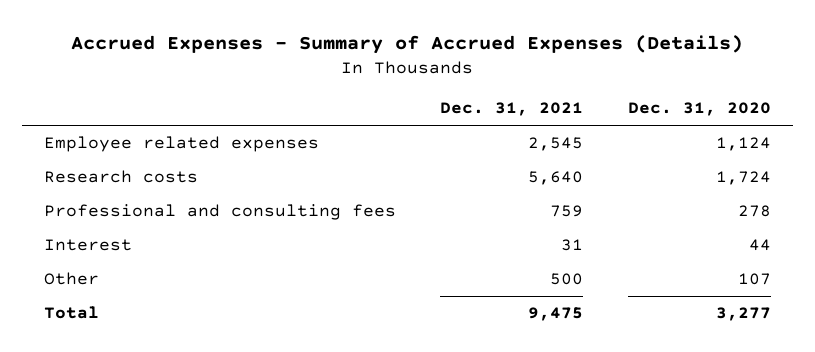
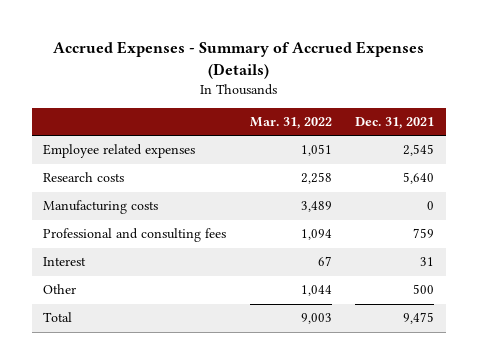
[627,102,771,117] Dec. 31, 2020 -> none
none -> [249,116,332,129] Mar. 31, 2022
none -> [43,200,159,215] Manufacturing costs

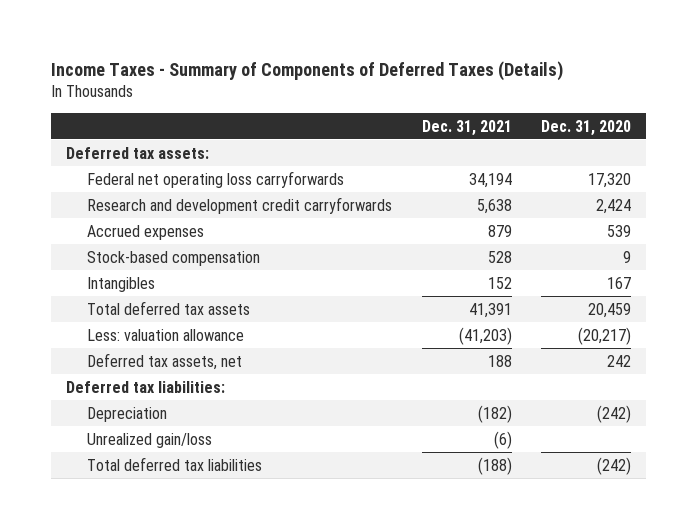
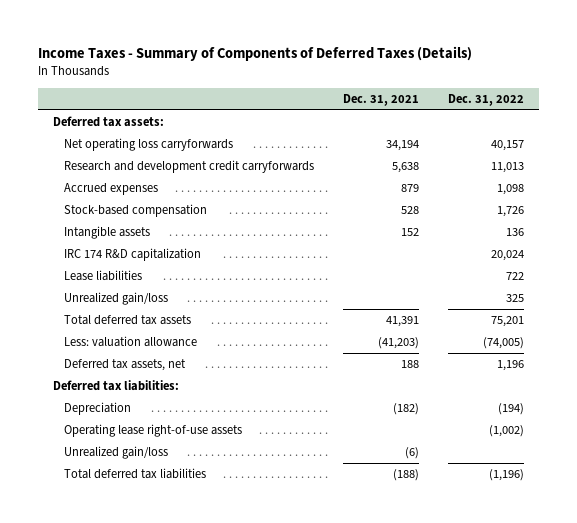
[540,119,631,136] Dec. 31, 2020 -> none
none -> [448,93,525,106] Dec. 31, 2022
[87,170,345,188] Federal net operating loss carryforwards -> [63,138,233,152] Net operating loss carryforwards
[87,276,156,292] Intangibles -> [63,226,150,240] Intangible assets
none -> [63,248,201,262] IRC 174 R&D capitalization
none -> [63,270,142,282] Lease liabilities
none -> [63,292,168,306] Unrealized gain/loss
none -> [63,424,242,438] Operating lease right-of-use assets

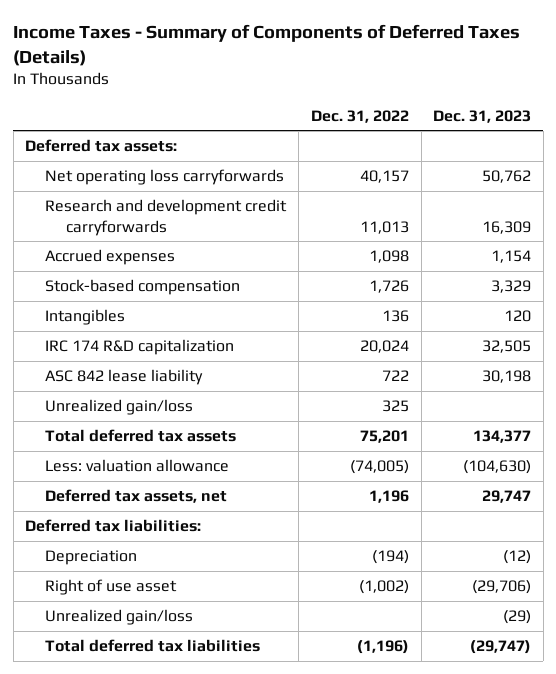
[343,93,420,106] Dec. 31, 2021 -> none
none -> [433,109,532,123] Dec. 31, 2023
[63,226,150,240] Intangible assets -> [45,309,126,326] Intangibles
[63,270,142,282] Lease liabilities -> [45,369,204,386] ASC 842 lease liability
[63,424,242,438] Operating lease right-of-use assets -> [45,579,178,596] Right of use asset

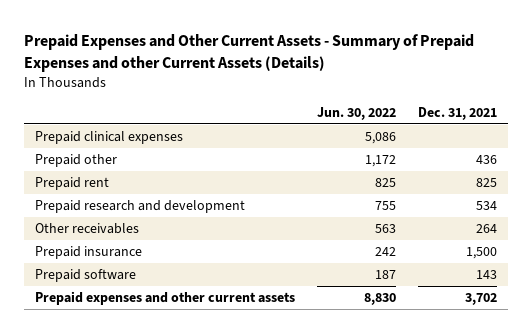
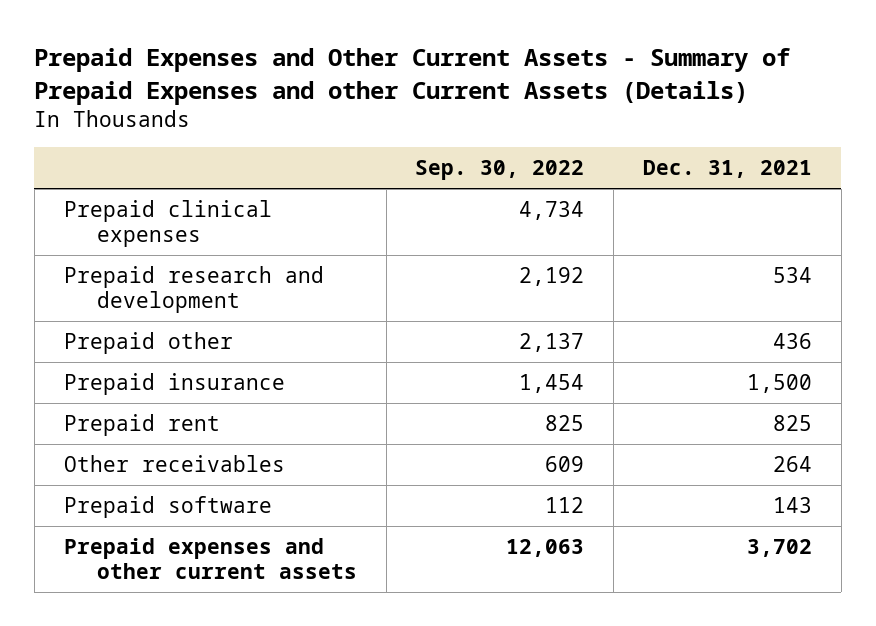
[317,107,397,121] Jun. 30, 2022 -> none
none -> [415,160,585,181] Sep. 30, 2022
[35,200,246,214] Prepaid research and development -> [63,265,324,313] Prepaid research and development
[35,246,143,260] Prepaid insurance -> [63,372,285,395] Prepaid insurance

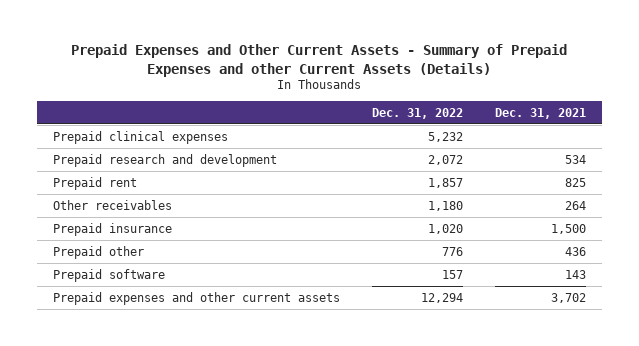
[415,160,585,181] Sep. 30, 2022 -> none
none -> [371,107,463,119] Dec. 31, 2022
[63,372,285,395] Prepaid insurance -> [53,222,173,236] Prepaid insurance
[63,331,233,354] Prepaid other -> [53,245,145,259] Prepaid other

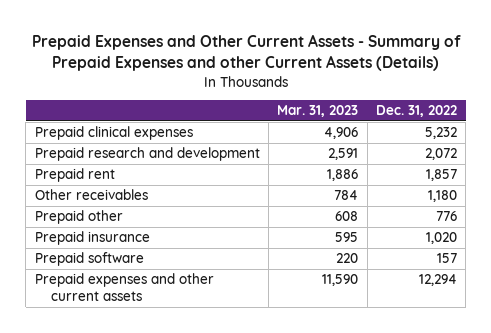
[494,107,586,119] Dec. 31, 2021 -> none
none -> [277,105,359,118] Mar. 31, 2023
[53,222,173,236] Prepaid insurance -> [34,231,150,246] Prepaid insurance

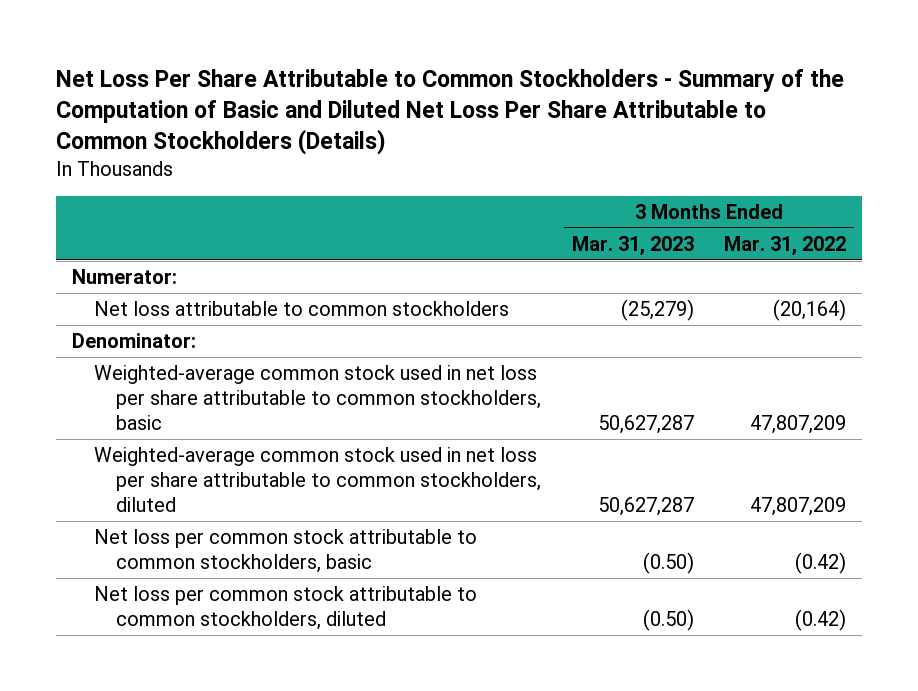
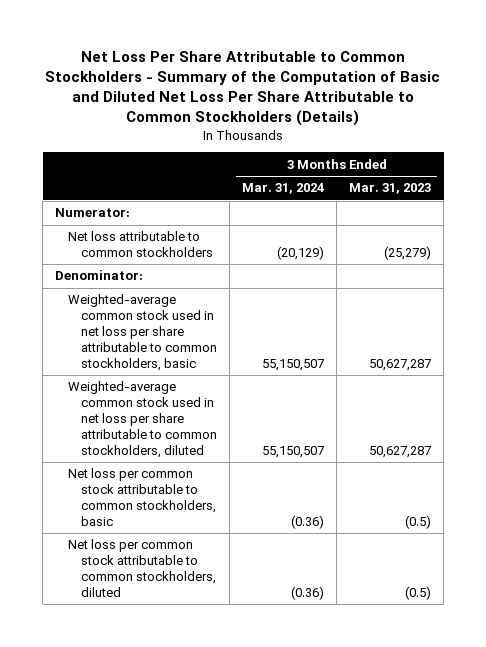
[724,236,847,257] Mar. 31, 2022 -> none
none -> [242,183,325,195] Mar. 31, 2024
[642,551,694,574] (0.50) -> [405,514,432,529] (0.5)
[642,608,694,631] (0.50) -> [405,585,432,600] (0.5)

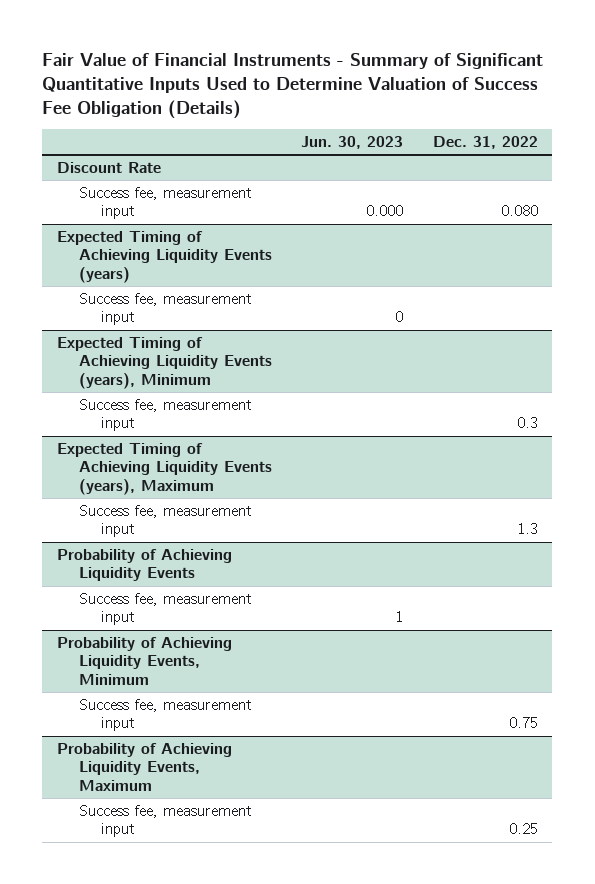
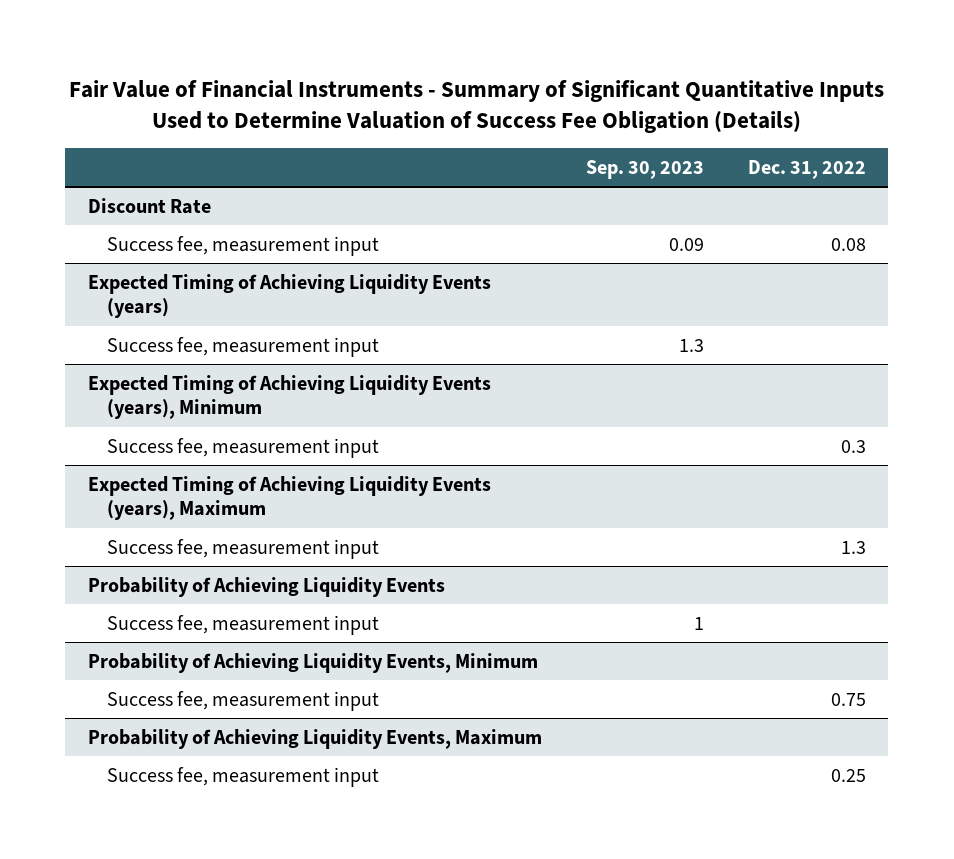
[301,136,404,150] Jun. 30, 2023 -> none
none -> [585,159,704,179] Sep. 30, 2023
[500,205,538,217] 0.080 -> [831,237,867,251] 0.08

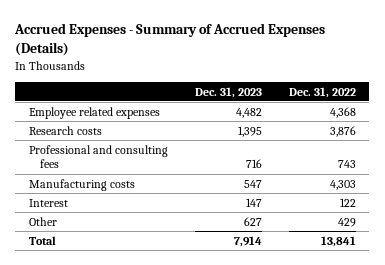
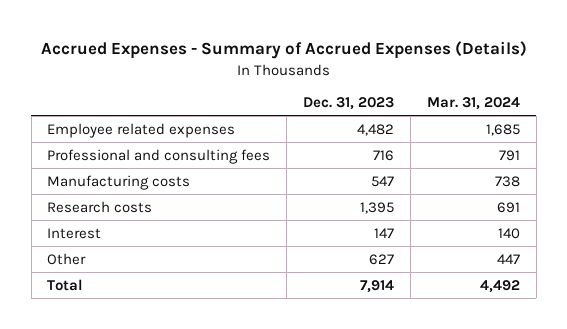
[288,86,356,98] Dec. 31, 2022 -> none
none -> [426,97,520,111] Mar. 31, 2024
[28,125,102,135] Research costs -> [47,200,153,213] Research costs

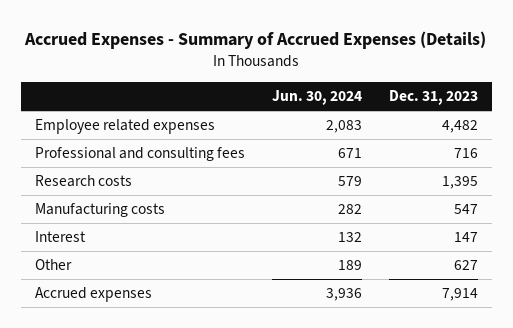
[426,97,520,111] Mar. 31, 2024 -> none
none -> [271,90,362,106] Jun. 30, 2024
[47,174,191,190] Manufacturing costs -> [34,203,165,218] Manufacturing costs
[47,278,84,291] Total -> [34,287,152,303] Accrued expenses

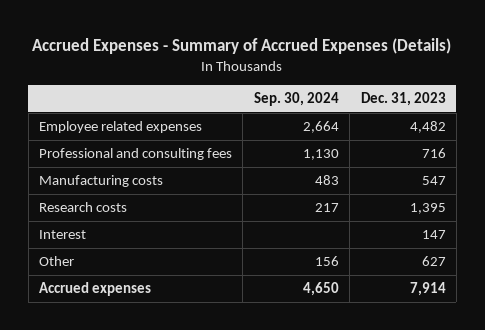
[271,90,362,106] Jun. 30, 2024 -> none
none -> [253,92,339,107] Sep. 30, 2024
[34,175,132,188] Research costs -> [39,202,128,213] Research costs

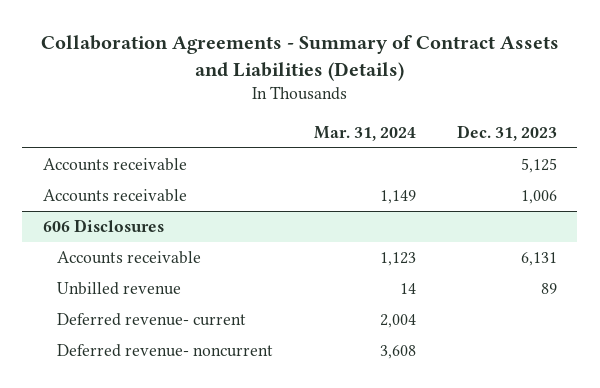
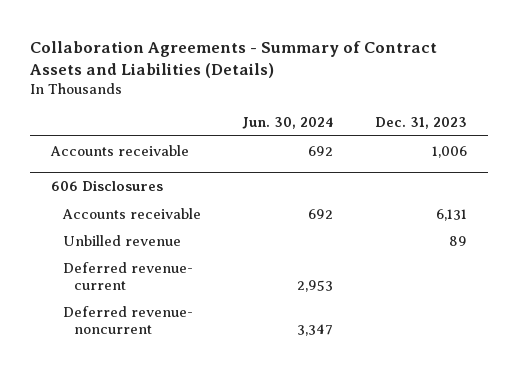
[314,125,417,141] Mar. 31, 2024 -> none
none -> [242,116,334,129] Jun. 30, 2024
[42,158,187,172] Accounts receivable -> none

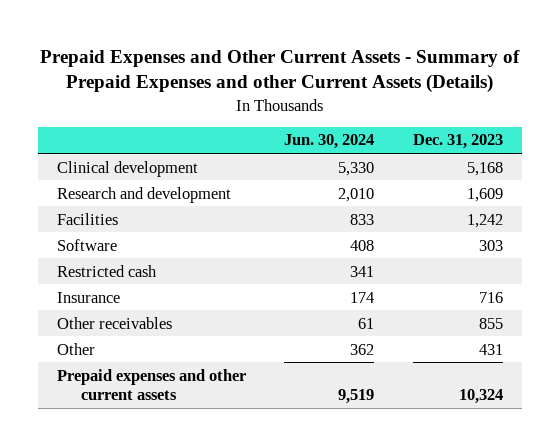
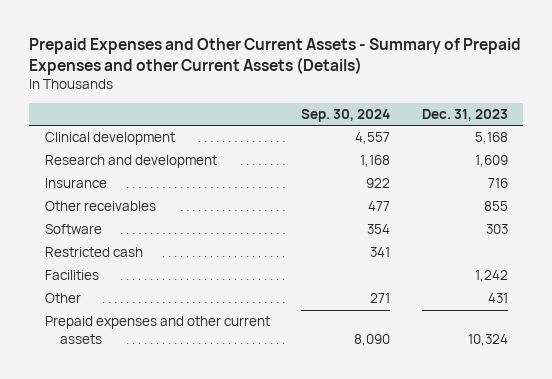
[284,134,375,150] Jun. 30, 2024 -> none
none -> [301,108,391,122] Sep. 30, 2024
[56,238,117,251] Software -> [44,224,102,235] Software
[56,264,157,277] Restricted cash -> [44,247,143,258] Restricted cash
[56,212,118,225] Facilities -> [44,270,99,281] Facilities

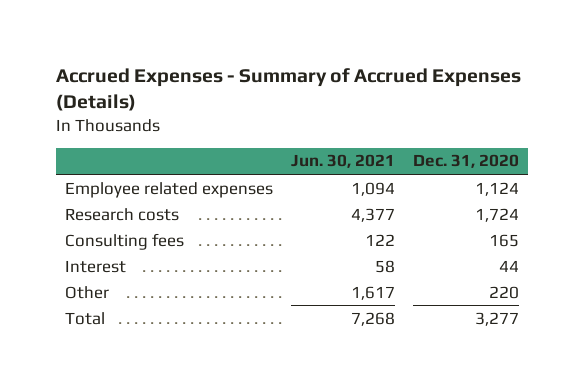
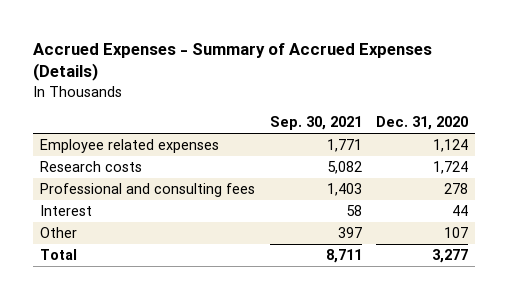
[291,154,396,169] Jun. 30, 2021 -> none
none -> [269,116,362,131] Sep. 30, 2021
[64,232,184,250] Consulting fees -> [40,183,256,198] Professional and consulting fees
[489,233,520,247] 165 -> [443,183,468,195] 278
[489,285,520,299] 220 -> [443,227,468,239] 107

